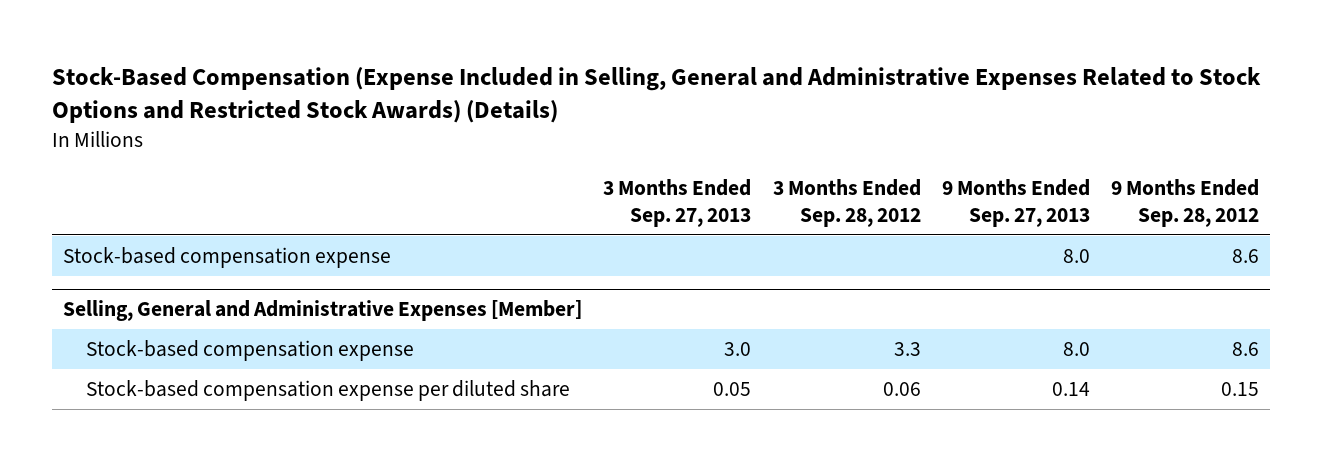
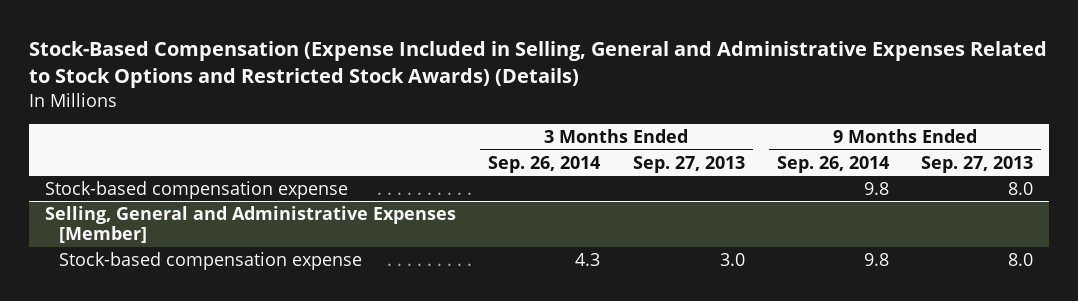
[772,179,921,227] 3 Months Ended Sep. 28, 2012 -> none
[1111,179,1260,227] 9 Months Ended Sep. 28, 2012 -> none
none -> [488,155,601,173] Sep. 26, 2014
none -> [776,155,889,173] Sep. 26, 2014
[86,380,571,402] Stock-based compensation expense per diluted share -> none

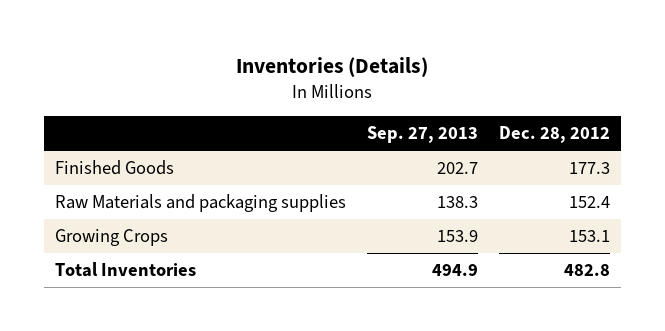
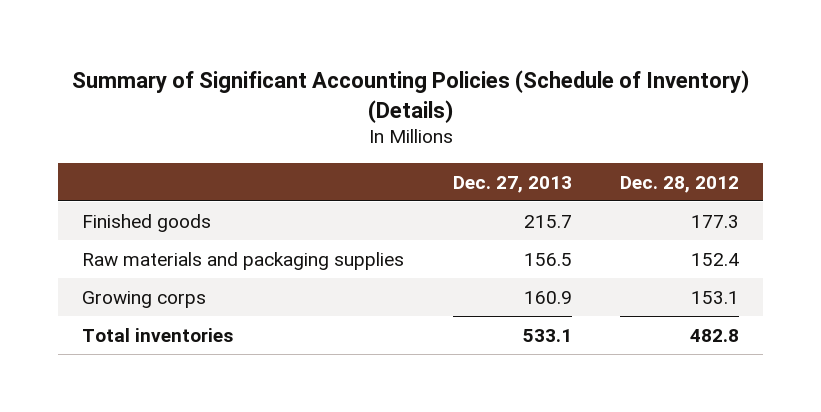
[236,56,429,77] Inventories (Details) -> [71,69,749,123] Summary of Significant Accounting Policies (Schedule of Inventory) (Details)
[366,126,478,144] Sep. 27, 2013 -> none
none -> [452,175,572,193] Dec. 27, 2013
[54,160,174,176] Finished Goods -> [82,214,212,233] Finished goods
[54,194,346,213] Raw Materials and packaging supplies -> [82,252,405,271] Raw materials and packaging supplies
[54,229,168,247] Growing Crops -> [82,291,207,309] Growing corps
[54,262,196,278] Total Inventories -> [82,328,234,343] Total inventories

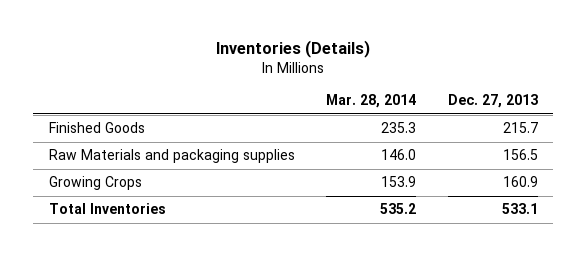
[71,69,749,123] Summary of Significant Accounting Policies (Schedule of Inventory) (Details) -> [216,40,371,59] Inventories (Details)
[619,175,739,193] Dec. 28, 2012 -> none
none -> [326,94,417,109] Mar. 28, 2014
[82,214,212,233] Finished goods -> [48,122,145,134] Finished Goods
[82,252,405,271] Raw materials and packaging supplies -> [48,149,295,164] Raw Materials and packaging supplies
[82,291,207,309] Growing corps -> [48,176,142,191] Growing Crops
[82,328,234,343] Total inventories -> [48,203,166,215] Total Inventories

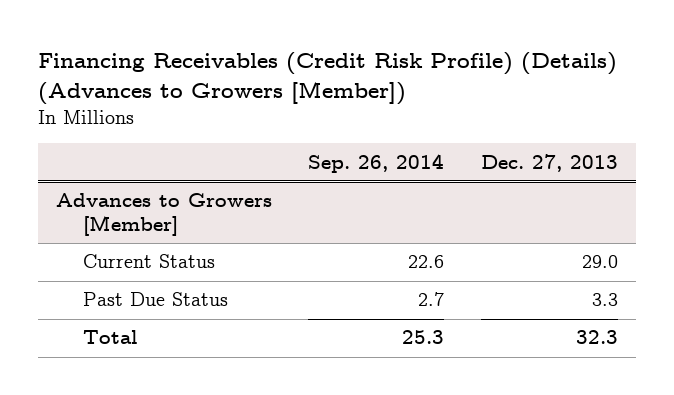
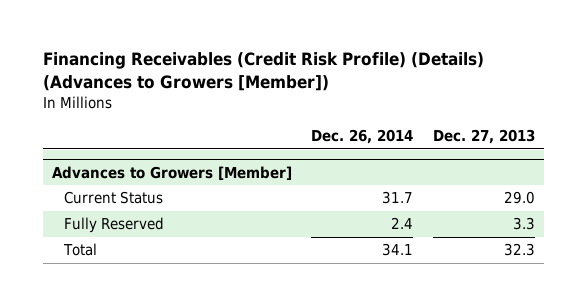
[308,153,445,173] Sep. 26, 2014 -> none
none -> [311,128,414,144] Dec. 26, 2014
[83,292,229,307] Past Due Status -> [63,217,164,234] Fully Reserved

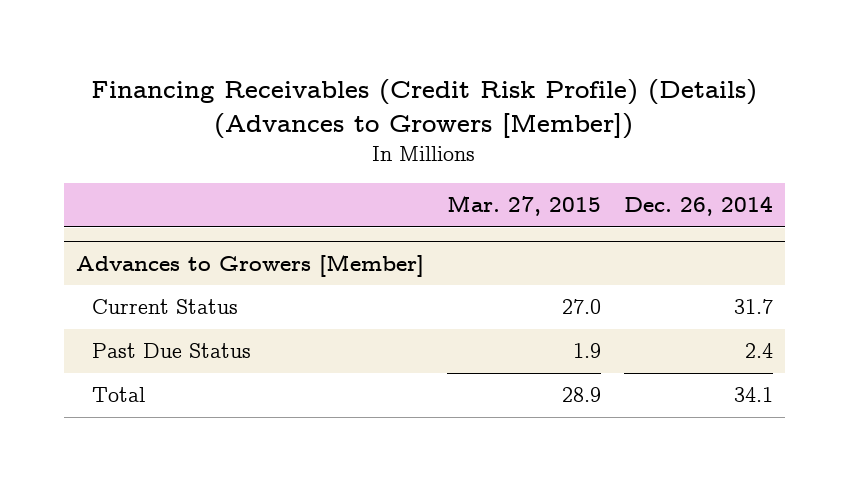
[432,128,535,144] Dec. 27, 2013 -> none
none -> [446,195,601,217] Mar. 27, 2015
[63,217,164,234] Fully Reserved -> [92,343,252,359] Past Due Status

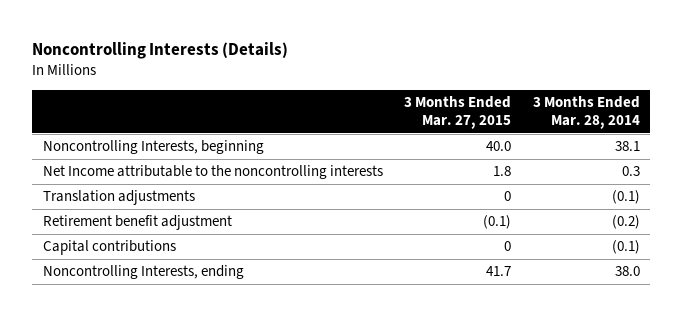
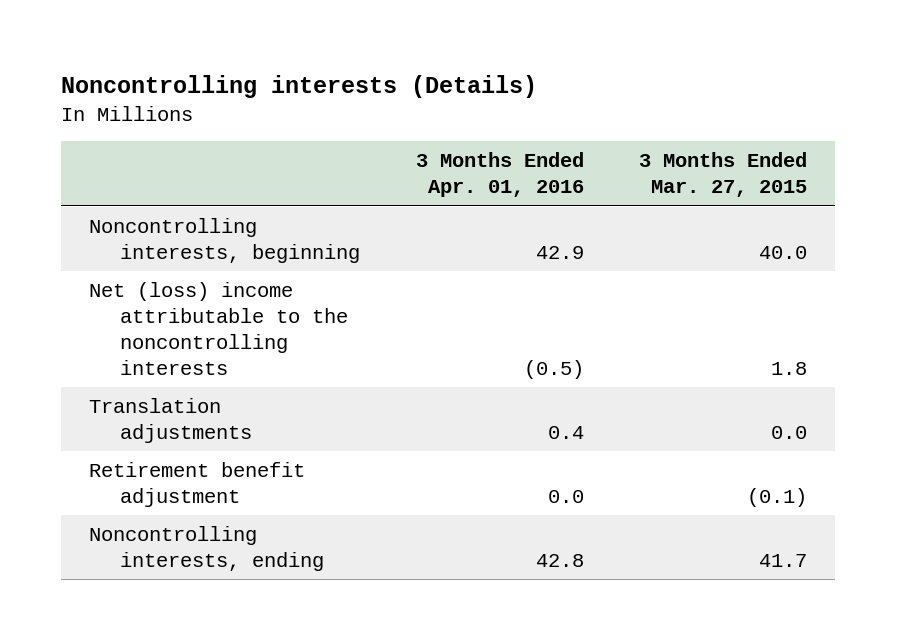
[31,41,288,59] Noncontrolling Interests (Details) -> [61,75,538,99] Noncontrolling interests (Details)
[532,96,640,130] 3 Months Ended Mar. 28, 2014 -> none
none -> [415,152,584,198] 3 Months Ended Apr. 01, 2016
[42,140,264,155] Noncontrolling Interests, beginning -> [89,218,361,263] Noncontrolling interests, beginning
[42,165,383,180] Net Income attributable to the noncontrolling interests -> [89,282,349,375] Net (loss) income attributable to the noncontrolling interests
[504,191,512,202] 0 -> [771,425,808,439] 0.0
[42,240,176,256] Capital contributions -> none
[42,265,244,280] Noncontrolling Interests, ending -> [89,526,325,571] Noncontrolling interests, ending

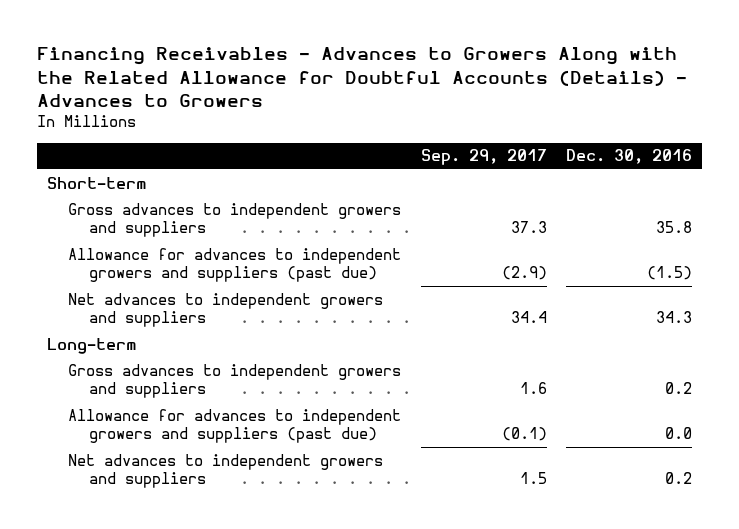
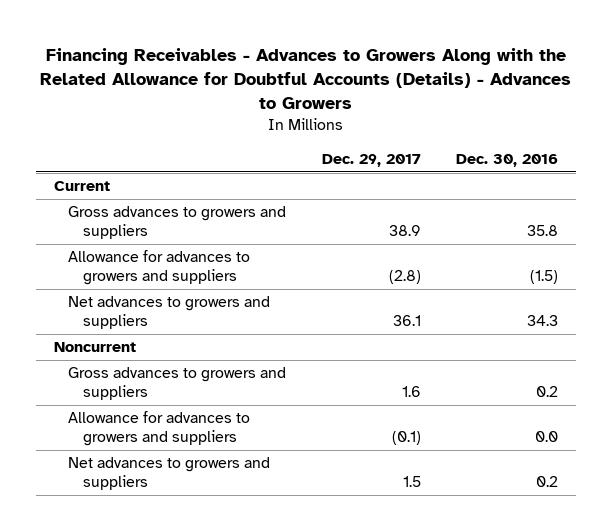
[420,149,547,166] Sep. 29, 2017 -> none
none -> [321,154,421,168] Dec. 29, 2017
[46,176,147,189] Short-term -> [53,181,110,192] Current
[68,202,402,238] Gross advances to independent growers and suppliers -> [68,206,287,240] Gross advances to growers and suppliers
[68,247,402,283] Allowance for advances to independent growers and suppliers (past due) -> [68,250,251,286] Allowance for advances to growers and suppliers
[68,292,384,328] Net advances to independent growers and suppliers -> [68,296,271,330] Net advances to growers and suppliers
[46,337,137,354] Long-term -> [53,342,136,353] Noncurrent
[68,363,402,399] Gross advances to independent growers and suppliers -> [68,367,287,401] Gross advances to growers and suppliers
[68,408,402,444] Allowance for advances to independent growers and suppliers (past due) -> [68,411,251,447] Allowance for advances to growers and suppliers
[68,453,384,489] Net advances to independent growers and suppliers -> [68,457,271,491] Net advances to growers and suppliers

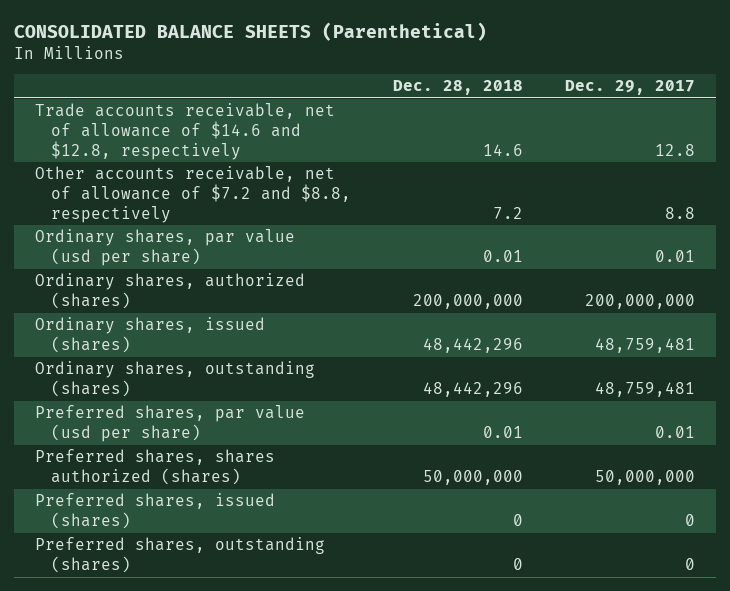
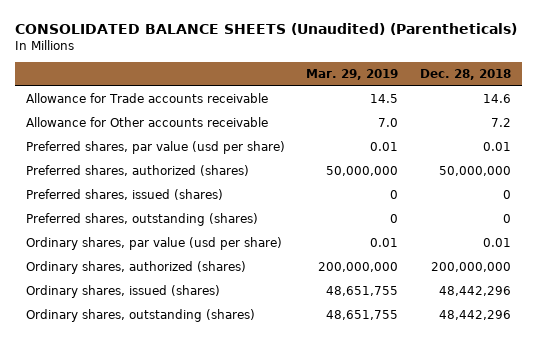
[14,21,488,41] CONSOLIDATED BALANCE SHEETS (Parenthetical) -> [15,23,518,36] CONSOLIDATED BALANCE SHEETS (Unaudited) (Parentheticals)
[564,80,695,96] Dec. 29, 2017 -> none
none -> [306,69,399,81] Mar. 29, 2019
[35,166,352,223] Other accounts receivable, net of allowance of $7.2 and $8.8, respectively -> none
[35,103,336,160] Trade accounts receivable, net of allowance of $14.6 and $12.8, respectively -> [26,93,269,104] Allowance for Trade accounts receivable
none -> [26,117,269,128] Allowance for Other accounts receivable
[35,405,306,443] Preferred shares, par value (usd per share) -> [26,141,286,155] Preferred shares, par value (usd per share)
none -> [26,165,250,177] Preferred shares, authorized (shares)
[35,493,276,530] Preferred shares, issued (shares) -> [26,189,224,201] Preferred shares, issued (shares)
[35,537,326,574] Preferred shares, outstanding (shares) -> [26,213,259,227] Preferred shares, outstanding (shares)
[35,449,276,486] Preferred shares, shares authorized (shares) -> none

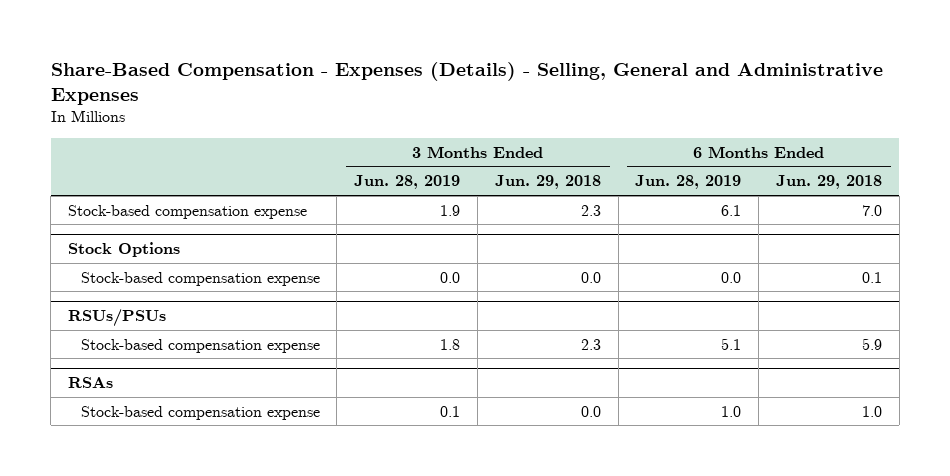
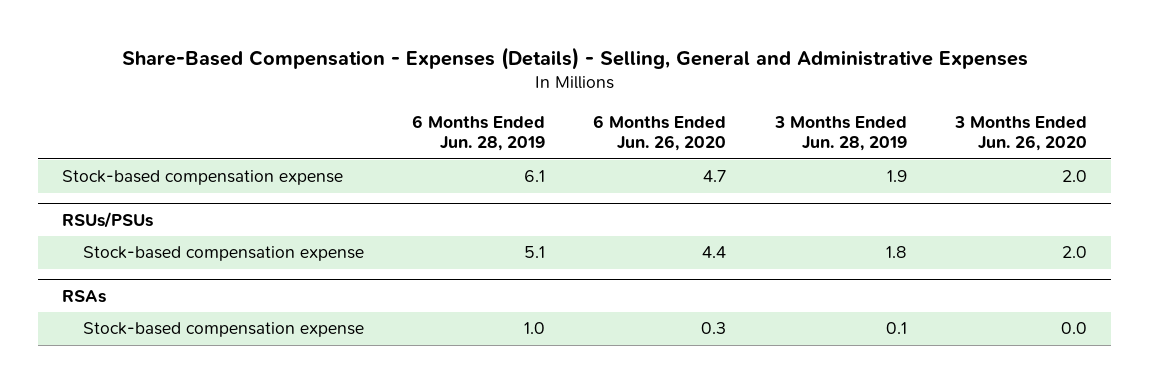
[494,175,601,190] Jun. 29, 2018 -> none
[776,175,883,190] Jun. 29, 2018 -> none
none -> [593,114,727,152] 6 Months Ended Jun. 26, 2020
none -> [954,115,1088,152] 3 Months Ended Jun. 26, 2020
[67,241,180,257] Stock Options -> none
[80,271,320,286] Stock-based compensation expense -> none

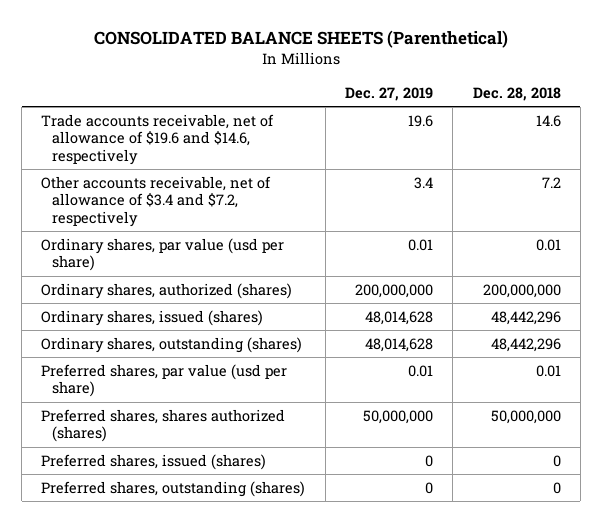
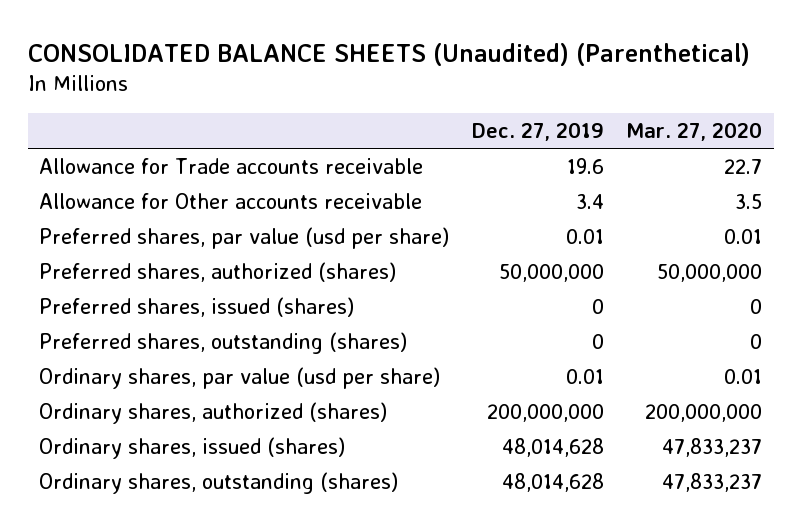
[93,30,508,49] CONSOLIDATED BALANCE SHEETS (Parenthetical) -> [27,42,750,66] CONSOLIDATED BALANCE SHEETS (Unaudited) (Parenthetical)
[472,86,561,101] Dec. 28, 2018 -> none
none -> [626,121,763,141] Mar. 27, 2020
[41,175,272,227] Other accounts receivable, net of allowance of $3.4 and $7.2, respectively -> none
[41,113,275,165] Trade accounts receivable, net of allowance of $19.6 and $14.6, respectively -> [39,158,424,175] Allowance for Trade accounts receivable
none -> [39,193,423,210] Allowance for Other accounts receivable
[41,363,288,398] Preferred shares, par value (usd per share) -> [39,227,450,250] Preferred shares, par value (usd per share)
none -> [39,262,397,283] Preferred shares, authorized (shares)
[41,453,267,470] Preferred shares, issued (shares) -> [39,297,355,318] Preferred shares, issued (shares)
[41,480,306,497] Preferred shares, outstanding (shares) -> [39,332,408,355] Preferred shares, outstanding (shares)
[41,408,286,443] Preferred shares, shares authorized (shares) -> none

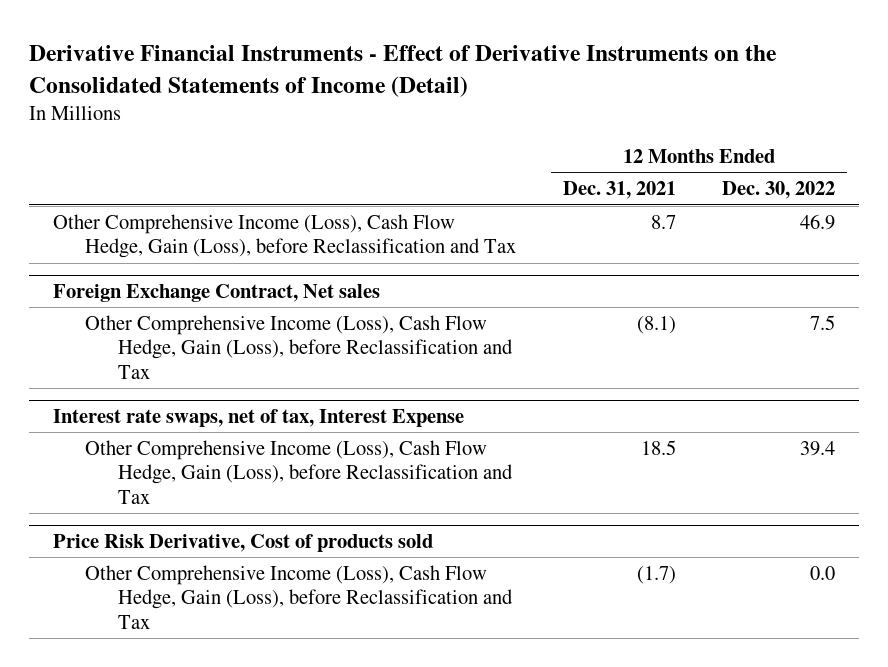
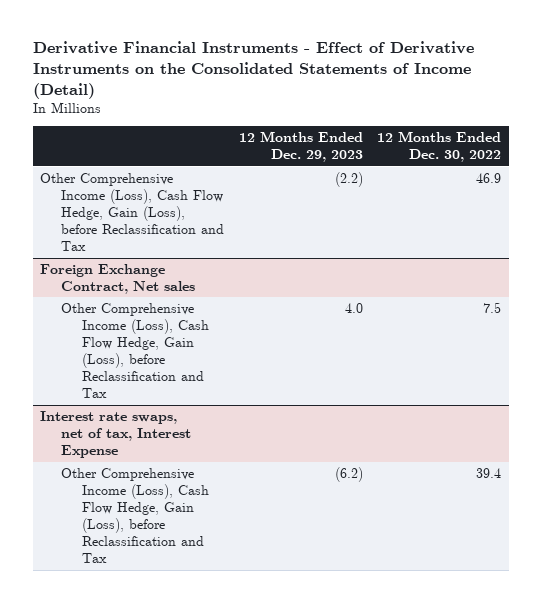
[562,181,676,200] Dec. 31, 2021 -> none
none -> [238,130,363,163] 12 Months Ended Dec. 29, 2023
[52,534,433,553] Price Risk Derivative, Cost of products sold -> none
[85,564,513,630] Other Comprehensive Income (Loss), Cash Flow Hedge, Gain (Loss), before Reclassification and Tax -> none

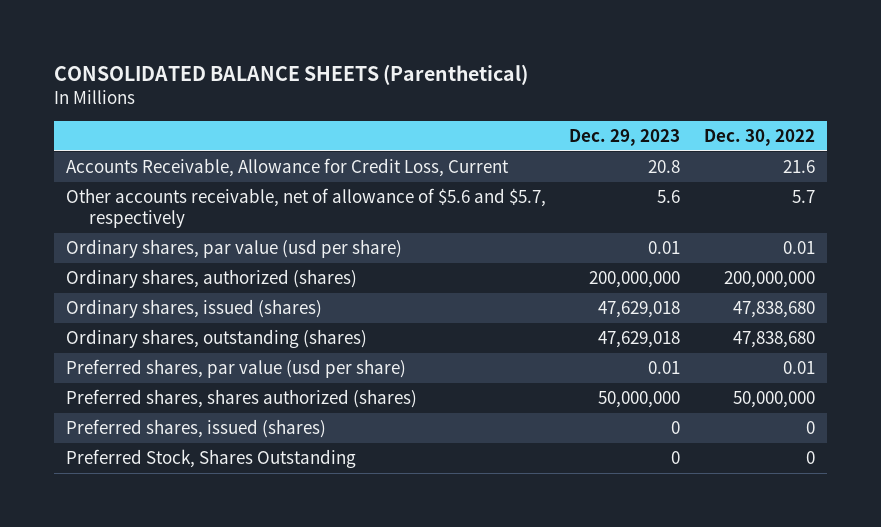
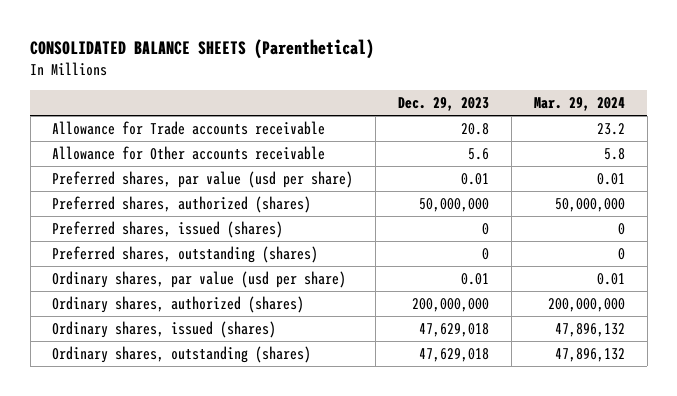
[704,129,816,147] Dec. 30, 2022 -> none
none -> [533,97,625,112] Mar. 29, 2024
[65,188,546,229] Other accounts receivable, net of allowance of $5.6 and $5.7, respectively -> none
[65,158,509,178] Accounts Receivable, Allowance for Credit Loss, Current -> [52,120,326,135] Allowance for Trade accounts receivable
none -> [52,145,326,160] Allowance for Other accounts receivable
[65,359,406,379] Preferred shares, par value (usd per share) -> [52,170,354,188] Preferred shares, par value (usd per share)
none -> [52,195,312,213] Preferred shares, authorized (shares)
[65,419,326,439] Preferred shares, issued (shares) -> [52,220,284,238] Preferred shares, issued (shares)
none -> [52,245,319,263] Preferred shares, outstanding (shares)
[65,389,417,409] Preferred shares, shares authorized (shares) -> none
[65,449,356,469] Preferred Stock, Shares Outstanding -> none

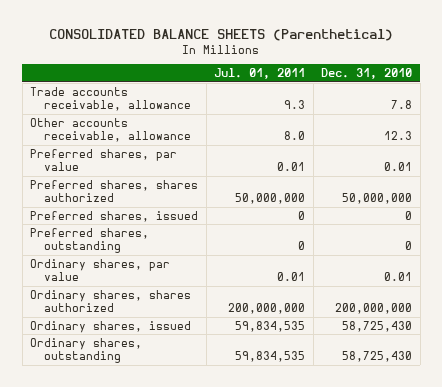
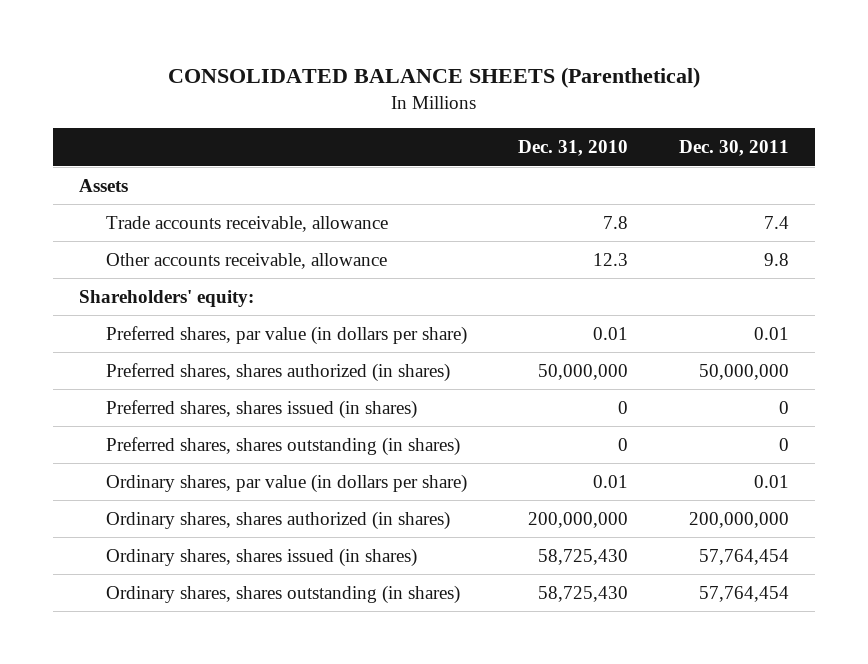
[214,68,306,80] Jul. 01, 2011 -> none
none -> [679,140,790,157] Dec. 30, 2011
none -> [78,178,128,192] Assets
none -> [78,289,254,307] Shareholders' equity:
[30,148,178,172] Preferred shares, par value -> [106,325,468,345] Preferred shares, par value (in dollars per share)
[30,179,199,203] Preferred shares, shares authorized -> [106,362,451,382] Preferred shares, shares authorized (in shares)
[30,210,199,222] Preferred shares, issued -> [106,399,418,419] Preferred shares, shares issued (in shares)
[30,227,150,254] Preferred shares, outstanding -> [106,436,461,456] Preferred shares, shares outstanding (in shares)
[30,258,171,282] Ordinary shares, par value -> [106,473,468,493] Ordinary shares, par value (in dollars per share)
[30,289,192,313] Ordinary shares, shares authorized -> [106,510,451,530] Ordinary shares, shares authorized (in shares)
[30,320,192,333] Ordinary shares, issued -> [106,547,418,567] Ordinary shares, shares issued (in shares)
[30,337,143,364] Ordinary shares, outstanding -> [106,584,461,604] Ordinary shares, shares outstanding (in shares)

